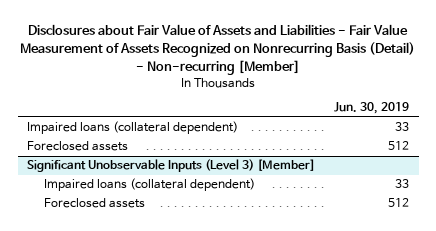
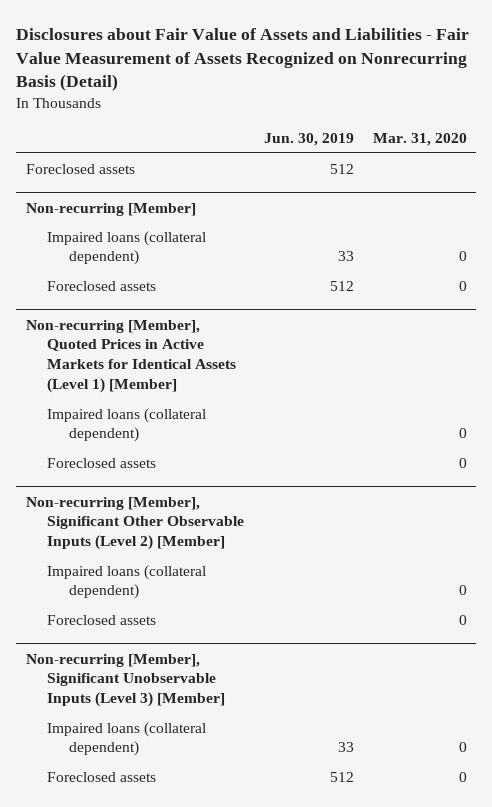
[20,24,416,76] Disclosures about Fair Value of Assets and Liabilities - Fair Value Measurement of Assets Recognized on Nonrecurring Basis (Detail) - Non-recurring [Member] -> [16,27,470,92] Disclosures about Fair Value of Assets and Liabilities - Fair Value Measurement of Assets Recognized on Nonrecurring Basis (Detail)
none -> [372,132,467,146] Mar. 31, 2020
[27,121,239,135] Impaired loans (collateral dependent) -> none
[27,159,316,173] Significant Unobservable Inputs (Level 3) [Member] -> [25,202,196,216] Non-recurring [Member]
none -> [25,319,237,393] Non-recurring [Member], Quoted Prices in Active Markets for Identical Assets (Level 1) [Member]
none -> [47,407,207,443] Impaired loans (collateral dependent)
none -> [47,457,157,468] Foreclosed assets
none -> [25,496,245,551] Non-recurring [Member], Significant Other Observable Inputs (Level 2) [Member]
none -> [47,564,207,600] Impaired loans (collateral dependent)
none -> [47,614,157,625] Foreclosed assets
none -> [25,653,226,708] Non-recurring [Member], Significant Unobservable Inputs (Level 3) [Member]
none -> [47,721,207,757] Impaired loans (collateral dependent)
none -> [47,771,157,782] Foreclosed assets

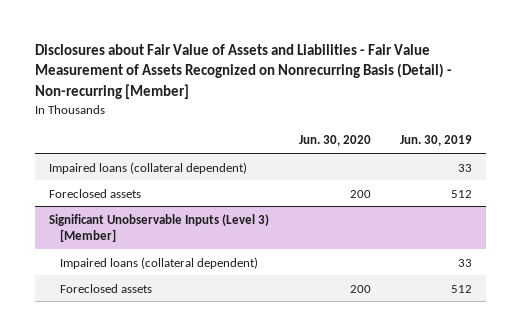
[16,27,470,92] Disclosures about Fair Value of Assets and Liabilities - Fair Value Measurement of Assets Recognized on Nonrecurring Basis (Detail) -> [34,43,452,99] Disclosures about Fair Value of Assets and Liabilities - Fair Value Measurement of Assets Recognized on Nonrecurring Basis (Detail) - Non-recurring [Member]
[372,132,467,146] Mar. 31, 2020 -> none
none -> [298,135,371,147] Jun. 30, 2020
none -> [49,161,248,174] Impaired loans (collateral dependent)
[25,202,196,216] Non-recurring [Member] -> [49,213,270,243] Significant Unobservable Inputs (Level 3) [Member]
[25,319,237,393] Non-recurring [Member], Quoted Prices in Active Markets for Identical Assets (Level 1) [Member] -> none
[47,407,207,443] Impaired loans (collateral dependent) -> none
[47,457,157,468] Foreclosed assets -> none
[25,496,245,551] Non-recurring [Member], Significant Other Observable Inputs (Level 2) [Member] -> none
[47,564,207,600] Impaired loans (collateral dependent) -> none
[47,614,157,625] Foreclosed assets -> none
[25,653,226,708] Non-recurring [Member], Significant Unobservable Inputs (Level 3) [Member] -> none
[47,721,207,757] Impaired loans (collateral dependent) -> none
[47,771,157,782] Foreclosed assets -> none

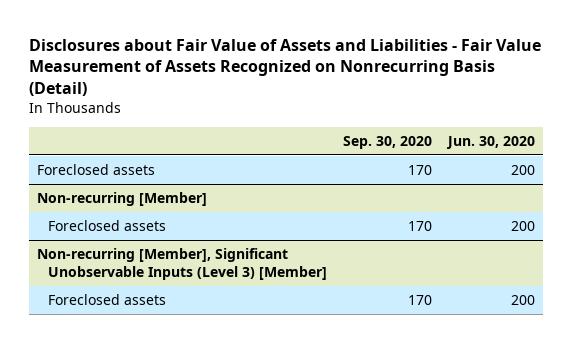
[34,43,452,99] Disclosures about Fair Value of Assets and Liabilities - Fair Value Measurement of Assets Recognized on Nonrecurring Basis (Detail) - Non-recurring [Member] -> [28,38,541,96] Disclosures about Fair Value of Assets and Liabilities - Fair Value Measurement of Assets Recognized on Nonrecurring Basis (Detail)
[399,135,472,147] Jun. 30, 2019 -> none
none -> [343,135,433,149] Sep. 30, 2020
[49,161,248,174] Impaired loans (collateral dependent) -> none
[59,256,258,269] Impaired loans (collateral dependent) -> none
[49,213,270,243] Significant Unobservable Inputs (Level 3) [Member] -> [36,191,207,206] Non-recurring [Member]
none -> [36,247,328,280] Non-recurring [Member], Significant Unobservable Inputs (Level 3) [Member]
none -> [48,293,167,305] Foreclosed assets

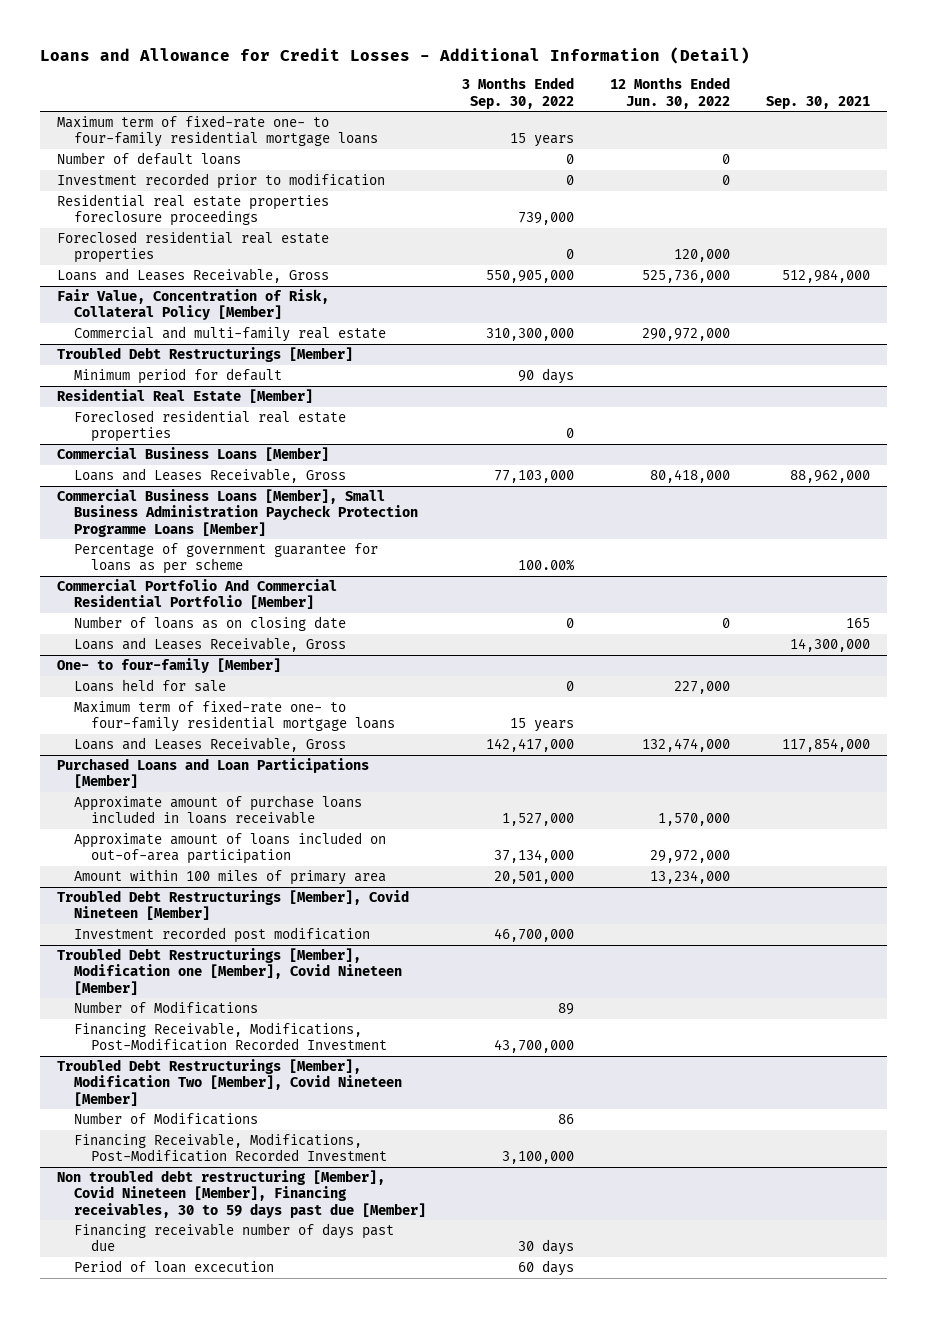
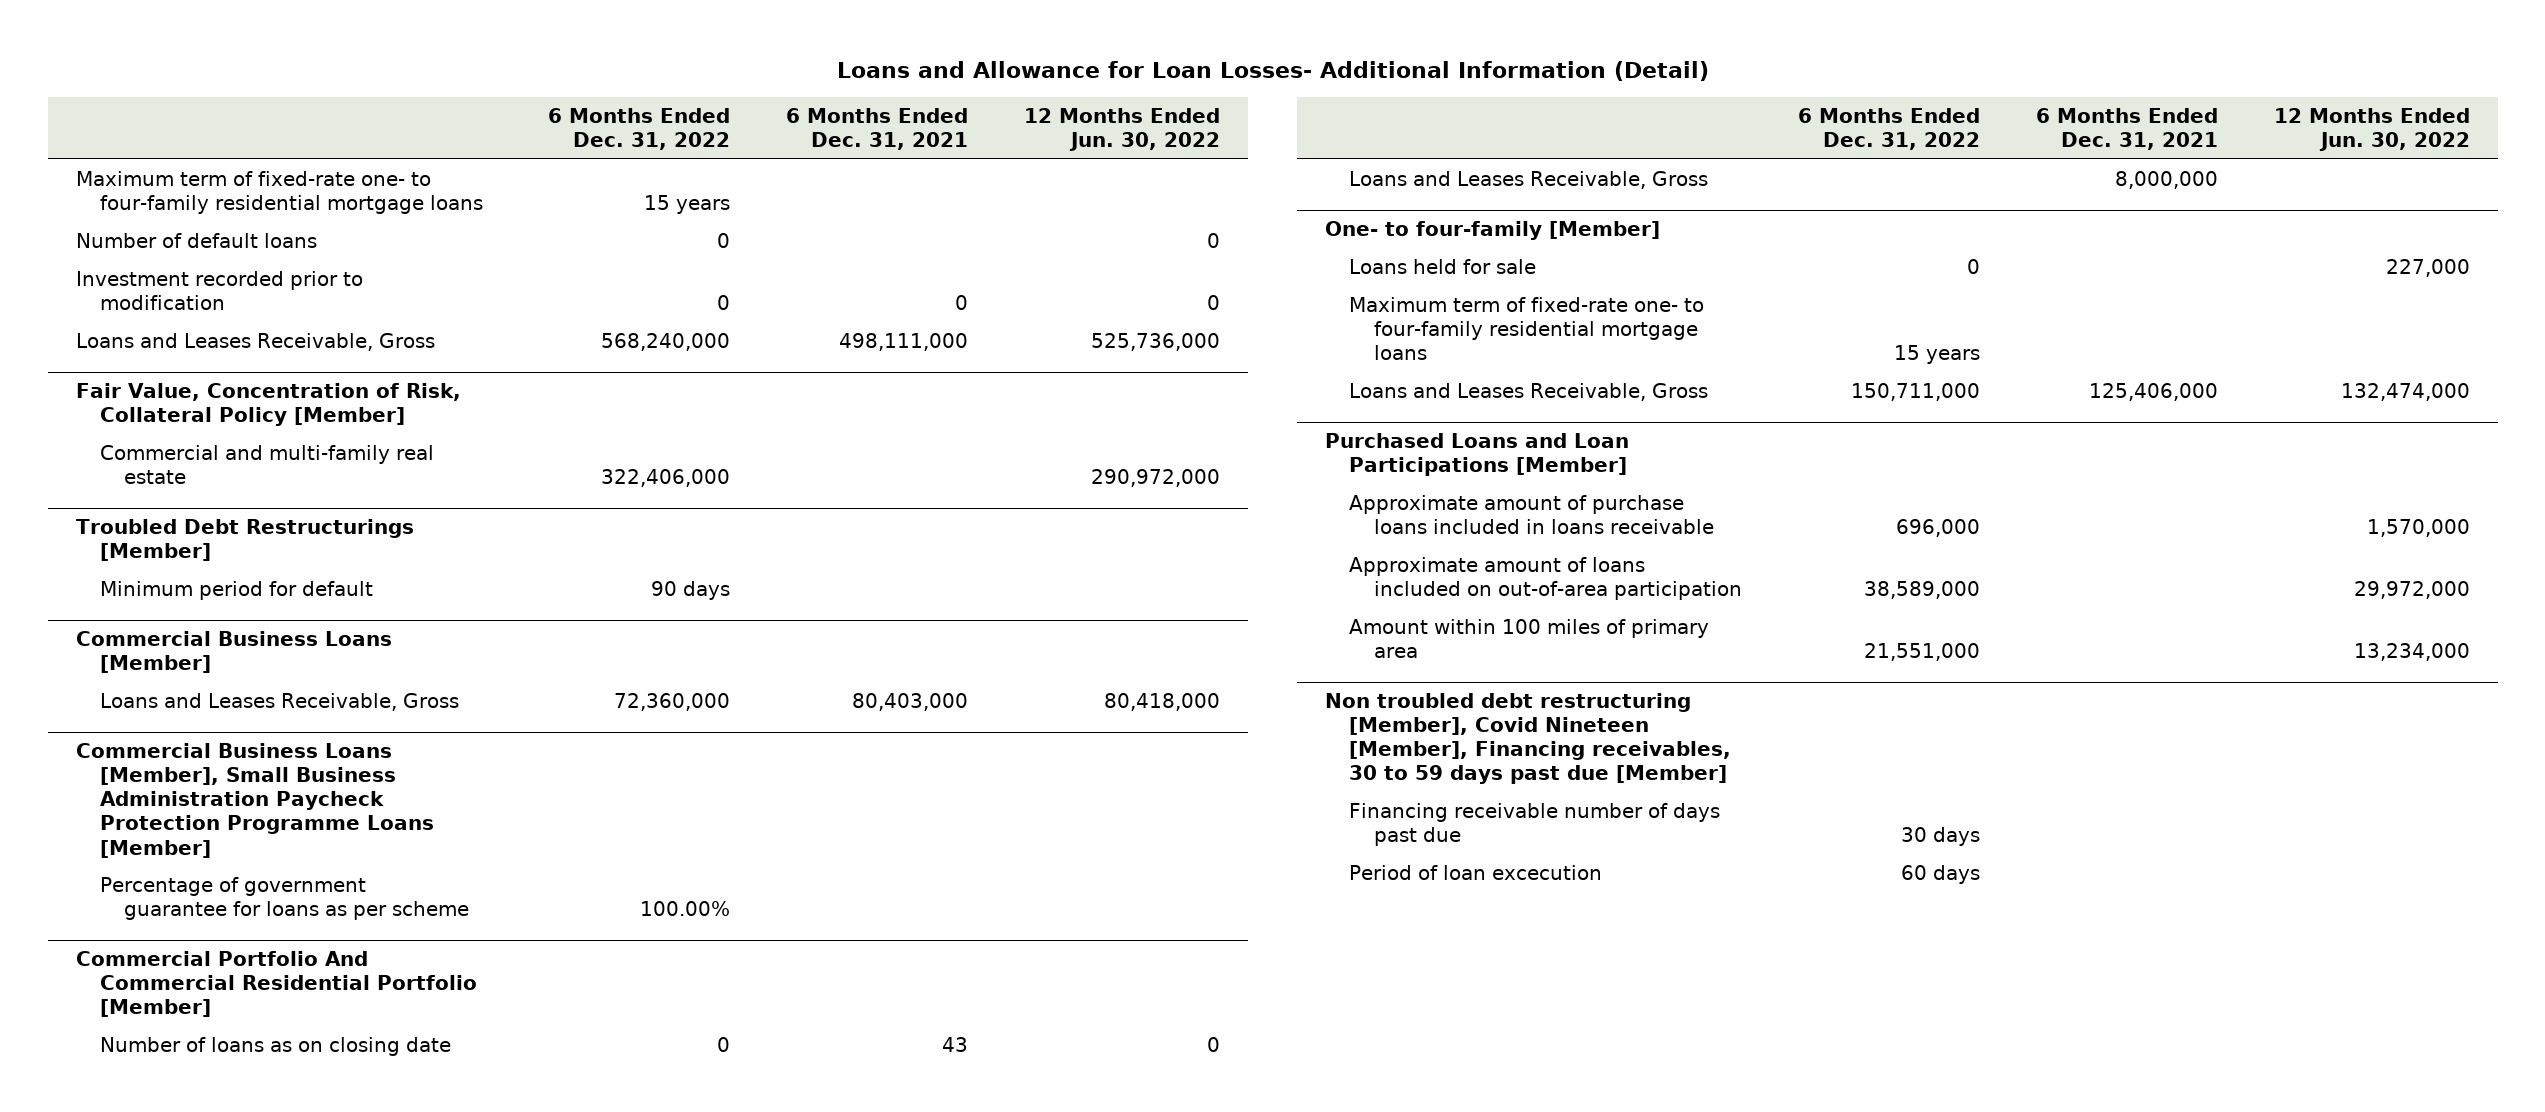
[39,46,750,64] Loans and Allowance for Credit Losses - Additional Information (Detail) -> [836,60,1709,81] Loans and Allowance for Loan Losses- Additional Information (Detail)
[462,77,575,109] 3 Months Ended Sep. 30, 2022 -> none
[765,95,870,109] Sep. 30, 2021 -> none
none -> [548,107,731,151] 6 Months Ended Dec. 31, 2022
none -> [786,107,969,151] 6 Months Ended Dec. 31, 2021
[57,194,330,227] Residential real estate properties foreclosure proceedings -> none
[57,231,330,264] Foreclosed residential real estate properties -> none
[57,389,314,404] Residential Real Estate [Member] -> none
[74,410,347,443] Foreclosed residential real estate properties -> none
[57,890,410,921] Troubled Debt Restructurings [Member], Covid Nineteen [Member] -> none
[74,927,371,944] Investment recorded post modification -> none
[57,948,403,995] Troubled Debt Restructurings [Member], Modification one [Member], Covid Nineteen [Member] -> none
[74,1001,259,1015] Number of Modifications -> none
[74,1022,388,1052] Financing Receivable, Modifications, Post-Modification Recorded Investment -> none
[57,1059,403,1106] Troubled Debt Restructurings [Member], Modification Two [Member], Covid Nineteen [Member] -> none
[74,1112,259,1126] Number of Modifications -> none
[74,1133,388,1163] Financing Receivable, Modifications, Post-Modification Recorded Investment -> none

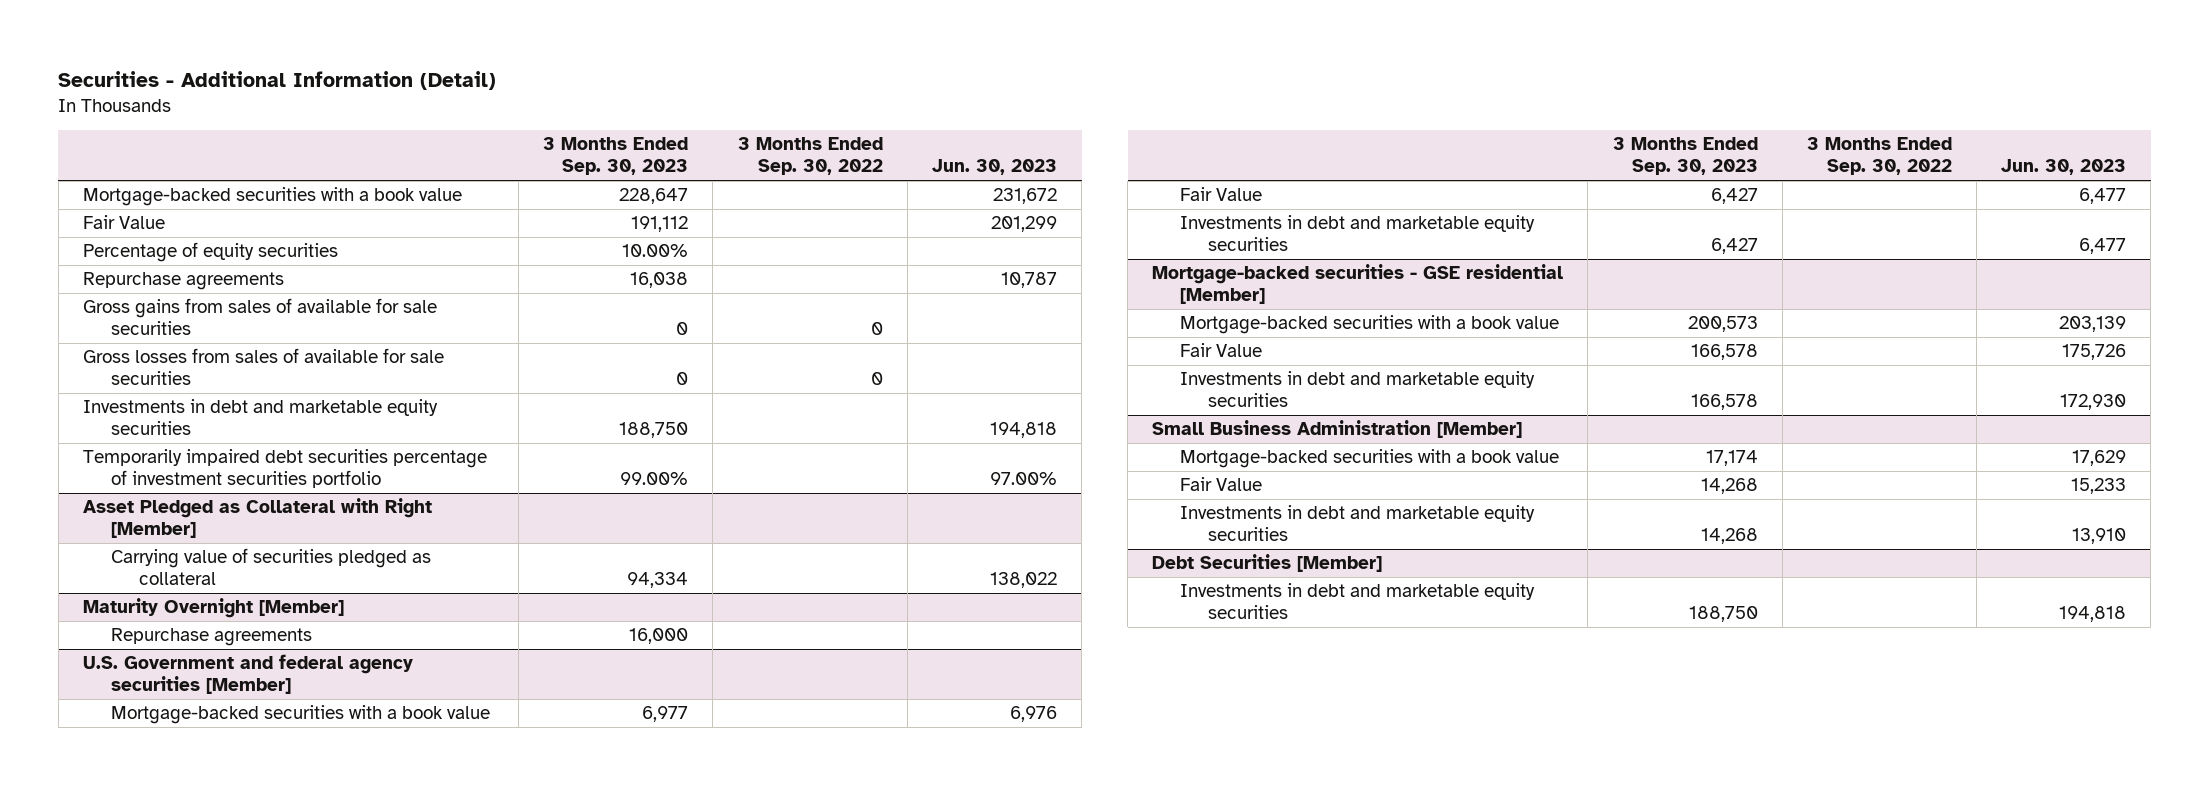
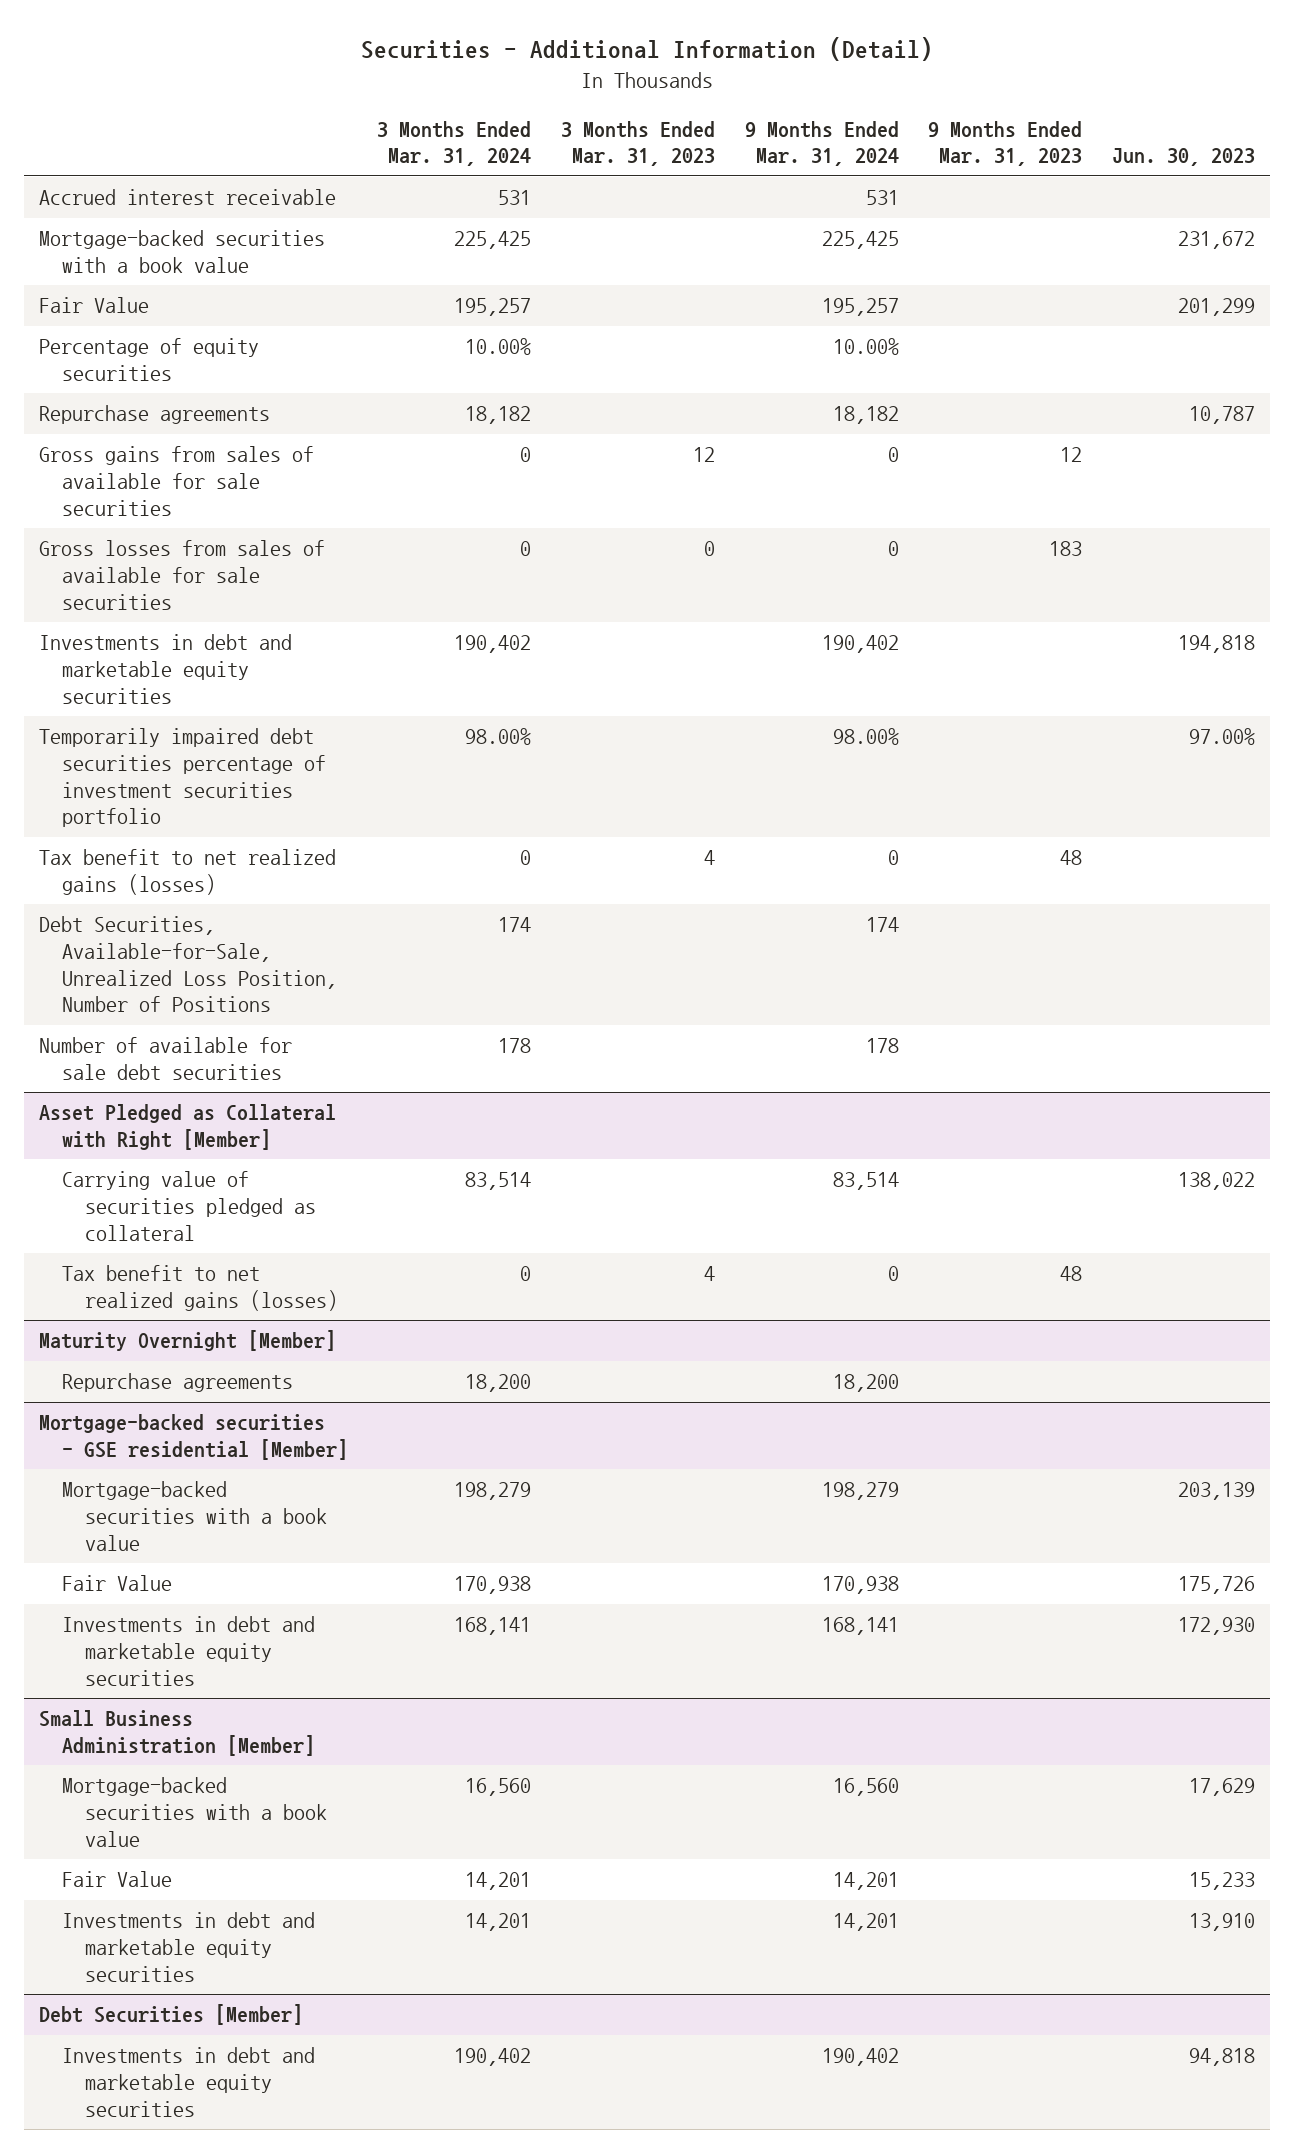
[543,137,689,176] 3 Months Ended Sep. 30, 2023 -> none
[737,137,883,176] 3 Months Ended Sep. 30, 2022 -> none
none -> [377,120,532,167] 3 Months Ended Mar. 31, 2024
none -> [561,120,716,167] 3 Months Ended Mar. 31, 2023
none -> [744,120,899,167] 9 Months Ended Mar. 31, 2024
none -> [928,120,1083,167] 9 Months Ended Mar. 31, 2023
none -> [38,189,336,206] Accrued interest receivable
none -> [38,849,336,895] Tax benefit to net realized gains (losses)
none -> [38,916,337,1013] Debt Securities, Available-for-Sale, Unrealized Loss Position, Number of Positions
none -> [38,1037,292,1080] Number of available for sale debt securities
none -> [61,1265,338,1311] Tax benefit to net realized gains (losses)
[82,654,413,695] U.S. Government and federal agency securities [Member] -> none
[110,705,490,725] Mortgage-backed securities with a book value -> none
[1180,187,1263,202] Fair Value -> none
[1180,215,1536,252] Investments in debt and marketable equity securities -> none
[2059,606,2127,623] 194,818 -> [1189,2048,1256,2067] 94,818

